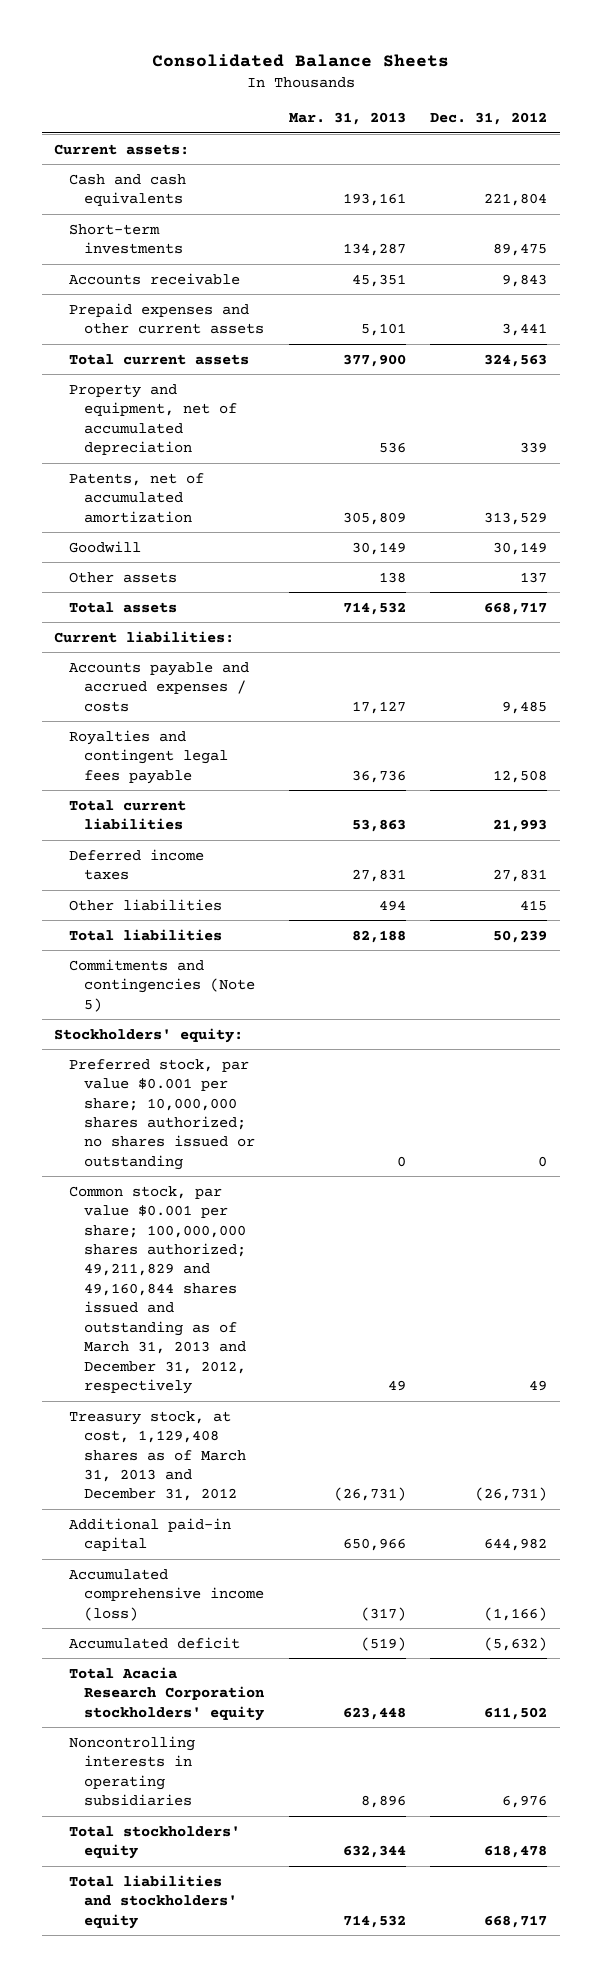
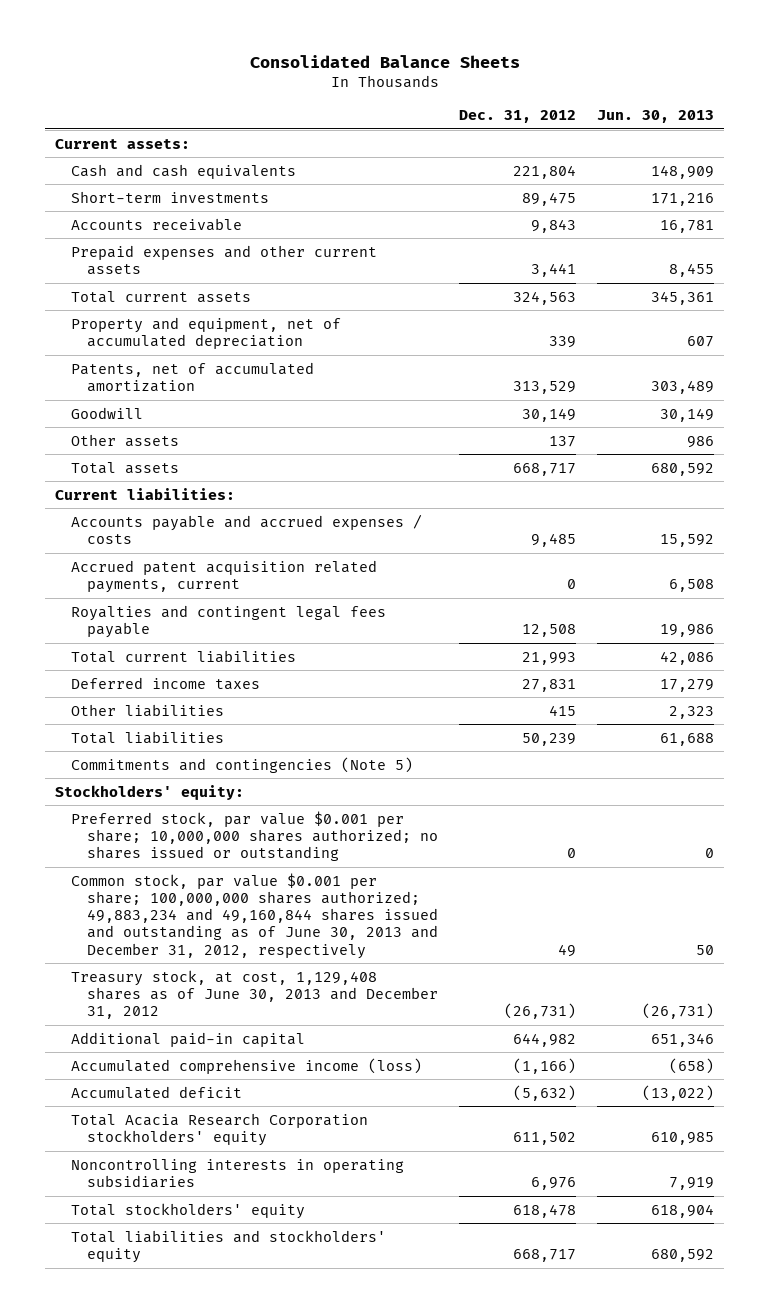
[288,112,406,126] Mar. 31, 2013 -> none
none -> [596,110,714,124] Jun. 30, 2013
none -> [71,559,378,593] Accrued patent acquisition related payments, current
[69,1185,246,1395] Common stock, par value $0.001 per share; 100,000,000 shares authorized; 49,211,829 and 49,160,844 shares issued and outstanding as of March 31, 2013 and December 31, 2012, respectively -> [71,872,439,959] Common stock, par value $0.001 per share; 100,000,000 shares authorized; 49,883,234 and 49,160,844 shares issued and outstanding as of June 30, 2013 and December 31, 2012, respectively
[69,1410,246,1502] Treasury stock, at cost, 1,129,408 shares as of March 31, 2013 and December 31, 2012 -> [71,969,439,1020] Treasury stock, at cost, 1,129,408 shares as of June 30, 2013 and December 31, 2012

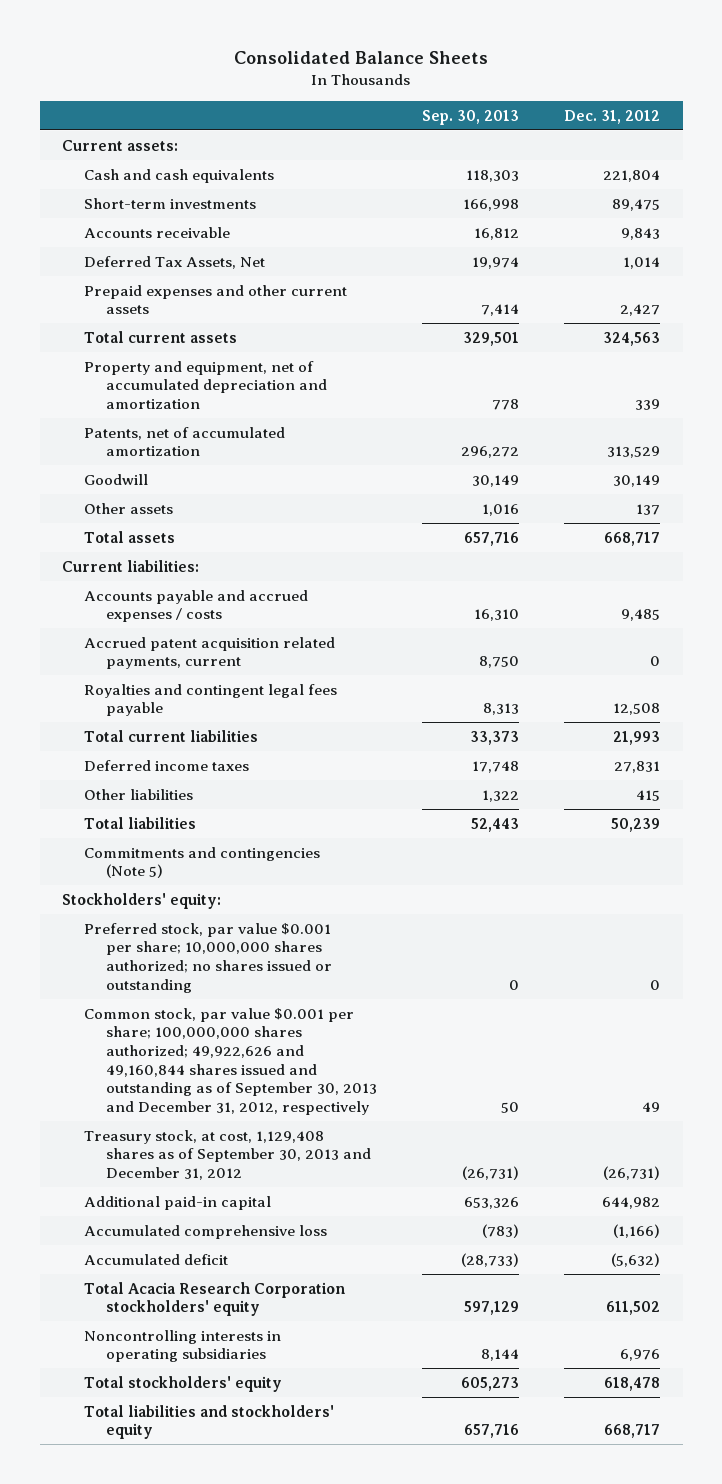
[596,110,714,124] Jun. 30, 2013 -> none
none -> [421,109,519,125] Sep. 30, 2013
none -> [83,255,265,269] Deferred Tax Assets, Net
[530,262,576,277] 3,441 -> [620,304,661,317] 2,427
[71,316,342,349] Property and equipment, net of accumulated depreciation -> [83,360,327,410] Property and equipment, net of accumulated depreciation and amortization
[71,872,439,959] Common stock, par value $0.001 per share; 100,000,000 shares authorized; 49,883,234 and 49,160,844 shares issued and outstanding as of June 30, 2013 and December 31, 2012, respectively -> [83,1007,377,1116] Common stock, par value $0.001 per share; 100,000,000 shares authorized; 49,922,626 and 49,160,844 shares issued and outstanding as of September 30, 2013 and December 31, 2012, respectively
[71,969,439,1020] Treasury stock, at cost, 1,129,408 shares as of June 30, 2013 and December 31, 2012 -> [83,1129,371,1181] Treasury stock, at cost, 1,129,408 shares as of September 30, 2013 and December 31, 2012
[71,1057,423,1074] Accumulated comprehensive income (loss) -> [83,1224,327,1239] Accumulated comprehensive loss

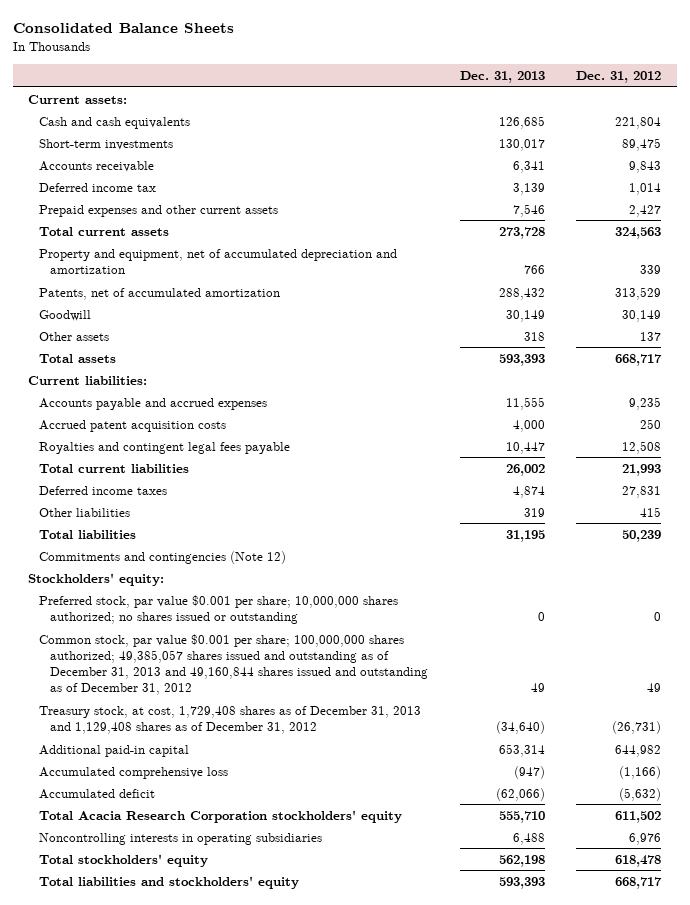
[421,109,519,125] Sep. 30, 2013 -> none
none -> [459,70,545,83] Dec. 31, 2013
[83,255,265,269] Deferred Tax Assets, Net -> [39,182,157,192] Deferred income tax
[83,589,308,623] Accounts payable and accrued expenses / costs -> [39,397,268,410] Accounts payable and accrued expenses
[621,609,661,622] 9,485 -> [629,396,662,410] 9,235
[83,636,335,670] Accrued patent acquisition related payments, current -> [39,419,227,432] Accrued patent acquisition costs
[650,656,661,667] 0 -> [640,418,662,429] 250
[83,846,320,879] Commitments and contingencies (Note 5) -> [39,550,287,564] Commitments and contingencies (Note 12)
[83,1007,377,1116] Common stock, par value $0.001 per share; 100,000,000 shares authorized; 49,922,626 and 49,160,844 shares issued and outstanding as of September 30, 2013 and December 31, 2012, respectively -> [39,633,429,696] Common stock, par value $0.001 per share; 100,000,000 shares authorized; 49,385,057 shares issued and outstanding as of December 31, 2013 and 49,160,844 shares issued and outstanding as of December 31, 2012
[83,1129,371,1181] Treasury stock, at cost, 1,129,408 shares as of September 30, 2013 and December 31, 2012 -> [39,705,422,734] Treasury stock, at cost, 1,729,408 shares as of December 31, 2013 and 1,129,408 shares as of December 31, 2012

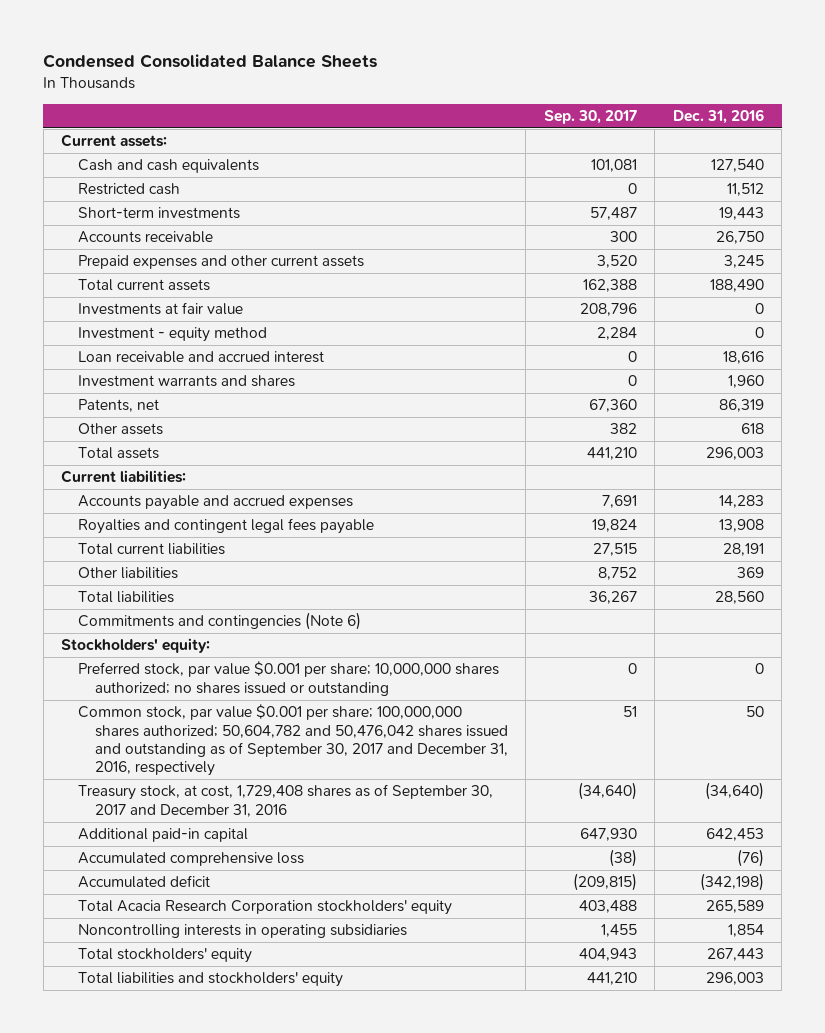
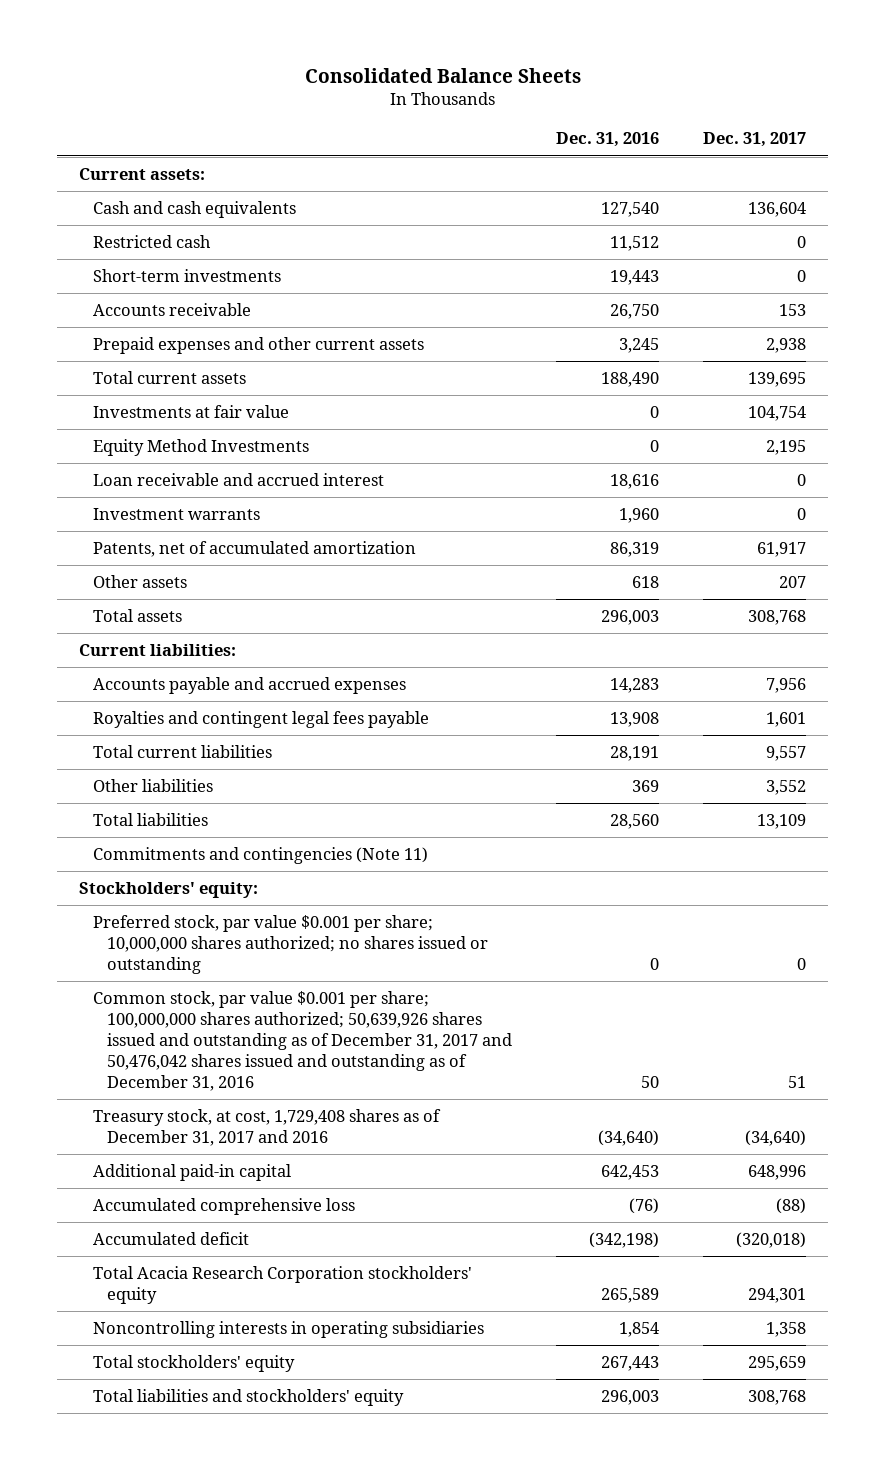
[43,54,378,69] Condensed Consolidated Balance Sheets -> [304,67,581,83] Consolidated Balance Sheets
[543,109,637,124] Sep. 30, 2017 -> none
none -> [702,132,806,148] Dec. 31, 2017
[78,327,268,343] Investment - equity method -> [93,438,310,456] Equity Method Investments
[78,375,296,388] Investment warrants and shares -> [93,507,261,520] Investment warrants
[78,399,160,413] Patents, net -> [93,540,417,557] Patents, net of accumulated amortization
[78,612,362,631] Commitments and contingencies (Note 6) -> [93,846,429,864] Commitments and contingencies (Note 11)
[78,704,508,777] Common stock, par value $0.001 per share; 100,000,000 shares authorized; 50,604,782 and 50,476,042 shares issued and outstanding as of September 30, 2017 and December 31, 2016, respectively -> [93,990,513,1092] Common stock, par value $0.001 per share; 100,000,000 shares authorized; 50,639,926 shares issued and outstanding as of December 31, 2017 and 50,476,042 shares issued and outstanding as of December 31, 2016
[78,784,494,817] Treasury stock, at cost, 1,729,408 shares as of September 30, 2017 and December 31, 2016 -> [93,1108,442,1146] Treasury stock, at cost, 1,729,408 shares as of December 31, 2017 and 2016

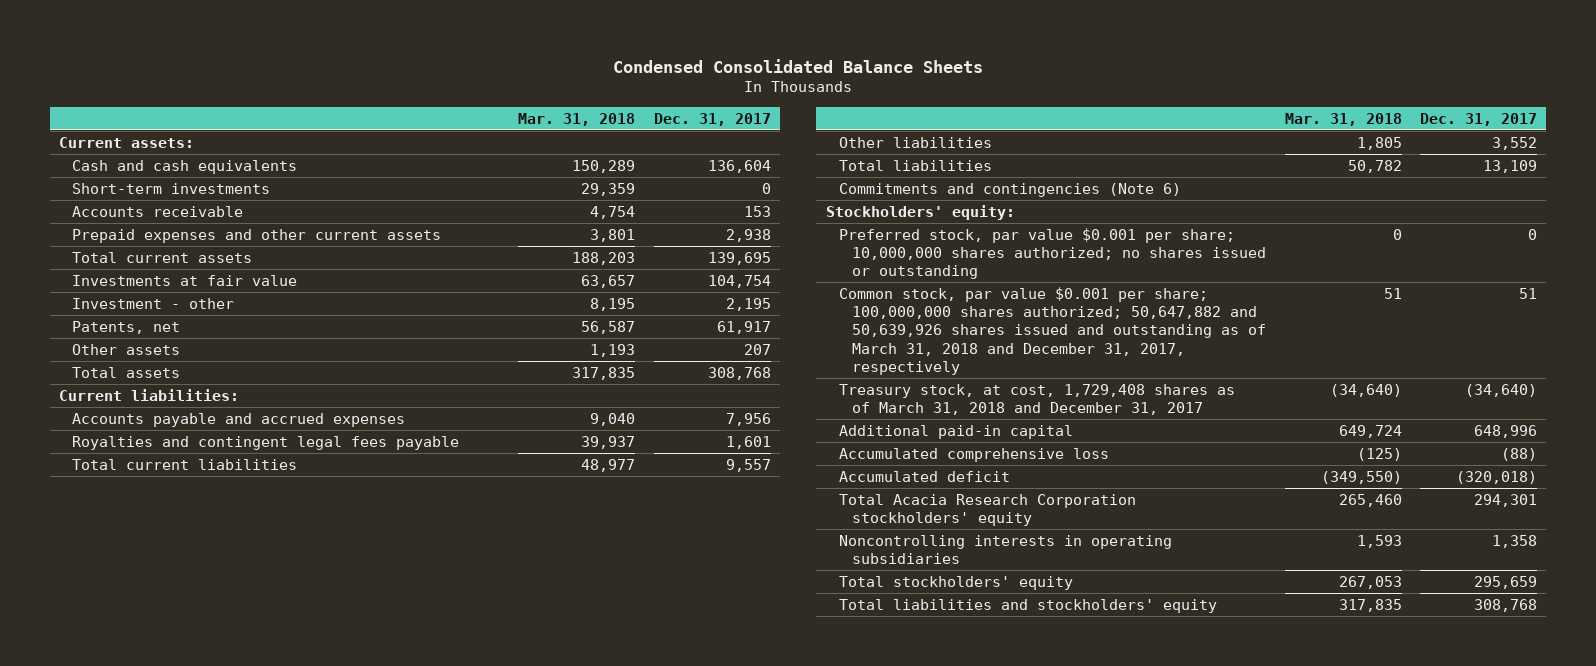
[304,67,581,83] Consolidated Balance Sheets -> [613,58,984,73] Condensed Consolidated Balance Sheets
[556,132,660,148] Dec. 31, 2016 -> none
none -> [518,112,636,126] Mar. 31, 2018
[93,234,212,248] Restricted cash -> none
[93,472,385,486] Loan receivable and accrued interest -> none
[93,507,261,520] Investment warrants -> none
[93,438,310,456] Equity Method Investments -> [72,297,235,309] Investment - other
[93,540,417,557] Patents, net of accumulated amortization -> [72,320,181,334] Patents, net
[93,846,429,864] Commitments and contingencies (Note 11) -> [838,182,1181,197] Commitments and contingencies (Note 6)
[93,990,513,1092] Common stock, par value $0.001 per share; 100,000,000 shares authorized; 50,639,926 shares issued and outstanding as of December 31, 2017 and 50,476,042 shares issued and outstanding as of December 31, 2016 -> [838,286,1267,375] Common stock, par value $0.001 per share; 100,000,000 shares authorized; 50,647,882 and 50,639,926 shares issued and outstanding as of March 31, 2018 and December 31, 2017, respectively
[93,1108,442,1146] Treasury stock, at cost, 1,729,408 shares as of December 31, 2017 and 2016 -> [838,383,1235,416] Treasury stock, at cost, 1,729,408 shares as of March 31, 2018 and December 31, 2017

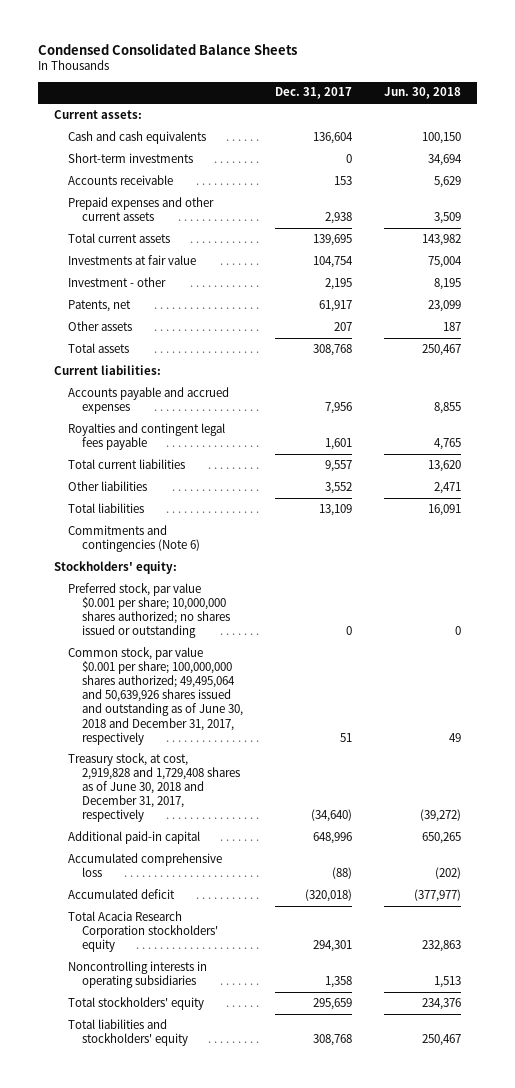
[518,112,636,126] Mar. 31, 2018 -> none
none -> [384,87,462,100] Jun. 30, 2018
[838,286,1267,375] Common stock, par value $0.001 per share; 100,000,000 shares authorized; 50,647,882 and 50,639,926 shares issued and outstanding as of March 31, 2018 and December 31, 2017, respectively -> [67,646,243,745] Common stock, par value $0.001 per share; 100,000,000 shares authorized; 49,495,064 and 50,639,926 shares issued and outstanding as of June 30, 2018 and December 31, 2017, respectively
[838,383,1235,416] Treasury stock, at cost, 1,729,408 shares as of March 31, 2018 and December 31, 2017 -> [67,752,240,823] Treasury stock, at cost, 2,919,828 and 1,729,408 shares as of June 30, 2018 and December 31, 2017, respectively

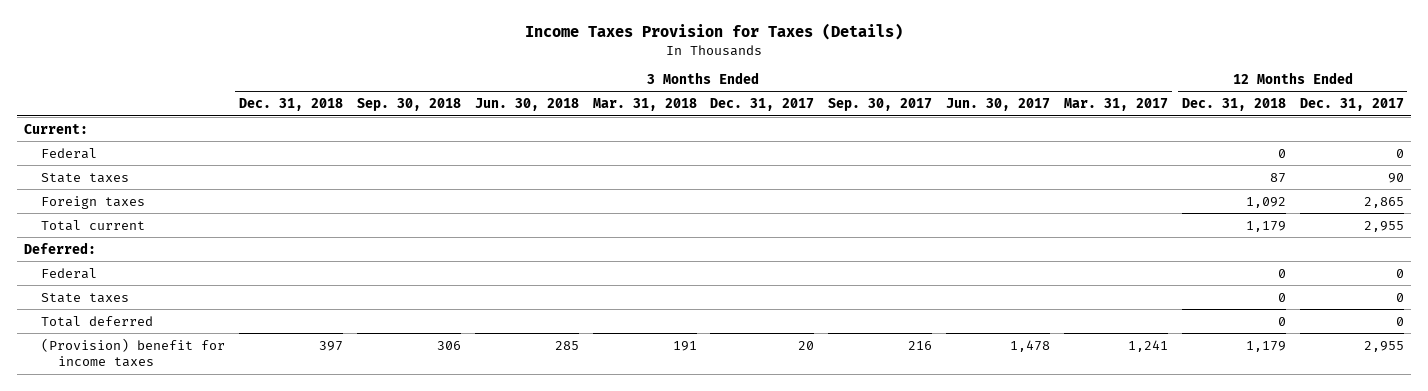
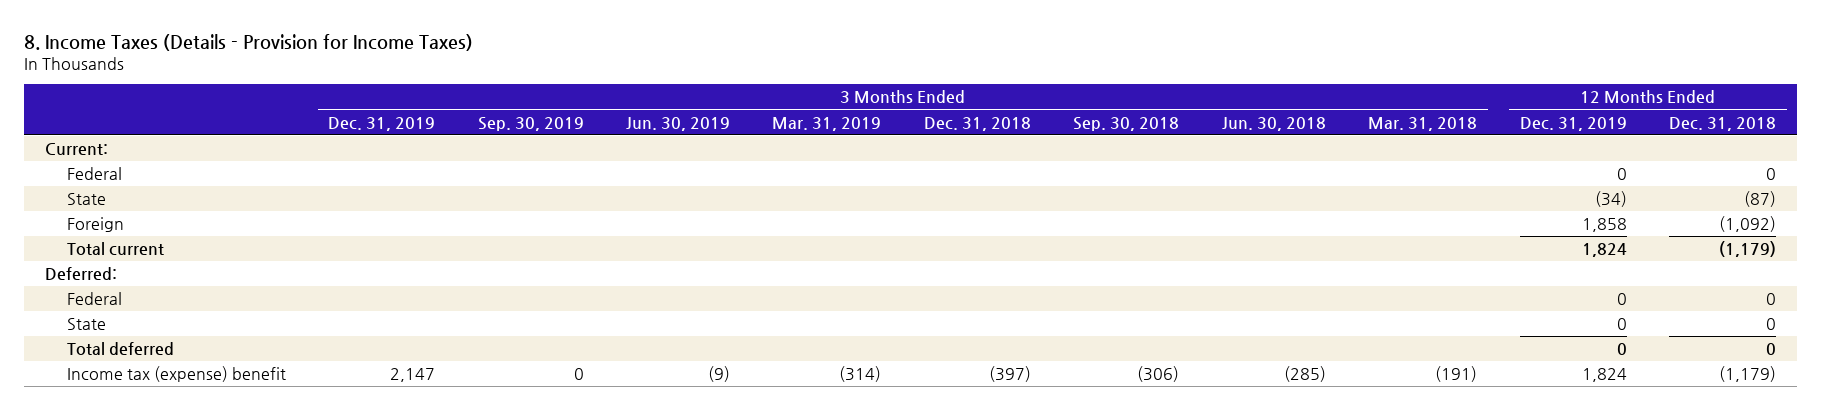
[524,22,903,40] Income Taxes Provision for Taxes (Details) -> [23,33,473,51] 8. Income Taxes (Details - Provision for Income Taxes)
[710,98,815,112] Dec. 31, 2017 -> none
[828,98,933,112] Sep. 30, 2017 -> none
[946,98,1051,112] Jun. 30, 2017 -> none
[1064,98,1169,112] Mar. 31, 2017 -> none
[1299,98,1404,112] Dec. 31, 2017 -> none
none -> [328,116,436,131] Dec. 31, 2019
none -> [477,116,584,131] Sep. 30, 2019
none -> [626,116,731,131] Jun. 30, 2019
none -> [772,116,882,131] Mar. 31, 2019
none -> [1519,116,1627,131] Dec. 31, 2019
[40,172,129,183] State taxes -> [66,193,106,206] State
[1269,172,1286,183] 87 -> [1744,191,1777,208] (87)
[40,195,145,209] Foreign taxes -> [66,217,124,233] Foreign
[1245,196,1286,208] 1,092 -> [1719,216,1777,233] (1,092)
[1245,220,1286,232] 1,179 -> [1719,241,1777,258] (1,179)
[40,292,129,303] State taxes -> [66,318,106,331] State
[40,337,225,368] (Provision) benefit for income taxes -> [66,366,286,383] Income tax (expense) benefit
[318,340,343,351] 397 -> [988,366,1031,383] (397)
[436,340,461,350] 306 -> [1137,366,1180,383] (306)
[554,340,579,350] 285 -> [1283,366,1326,383] (285)
[672,340,697,351] 191 -> [1435,366,1478,383] (191)
[1245,340,1286,352] 1,179 -> [1719,366,1777,383] (1,179)

